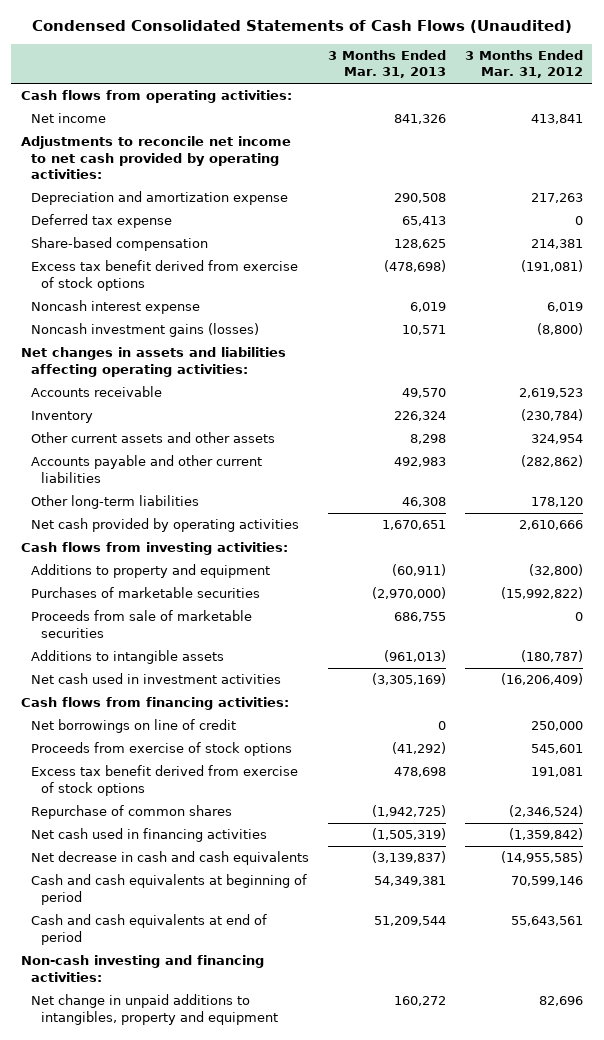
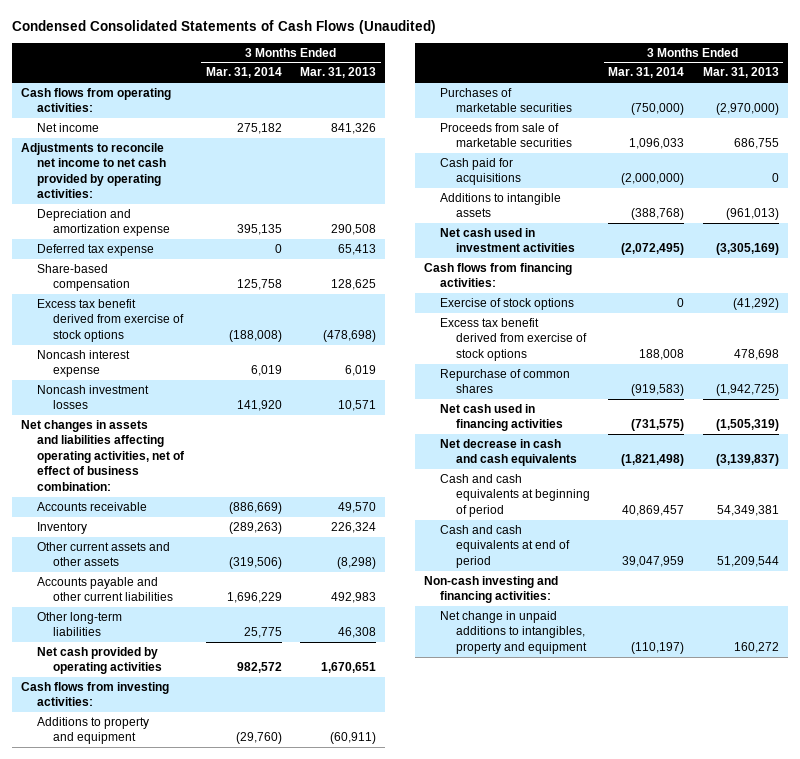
[464,49,583,79] 3 Months Ended Mar. 31, 2012 -> none
none -> [205,67,282,79] Mar. 31, 2014
[31,323,260,338] Noncash investment gains (losses) -> [37,384,150,410] Noncash investment losses
[20,347,286,377] Net changes in assets and liabilities affecting operating activities: -> [21,419,186,491] Net changes in assets and liabilities affecting operating activities, net of effect of business combination:
[409,434,446,445] 8,298 -> [336,557,376,570] (8,298)
none -> [440,157,522,186] Cash paid for acquisitions
[31,719,237,734] Net borrowings on line of credit -> none
[31,742,293,757] Proceeds from exercise of stock options -> [440,297,575,310] Exercise of stock options

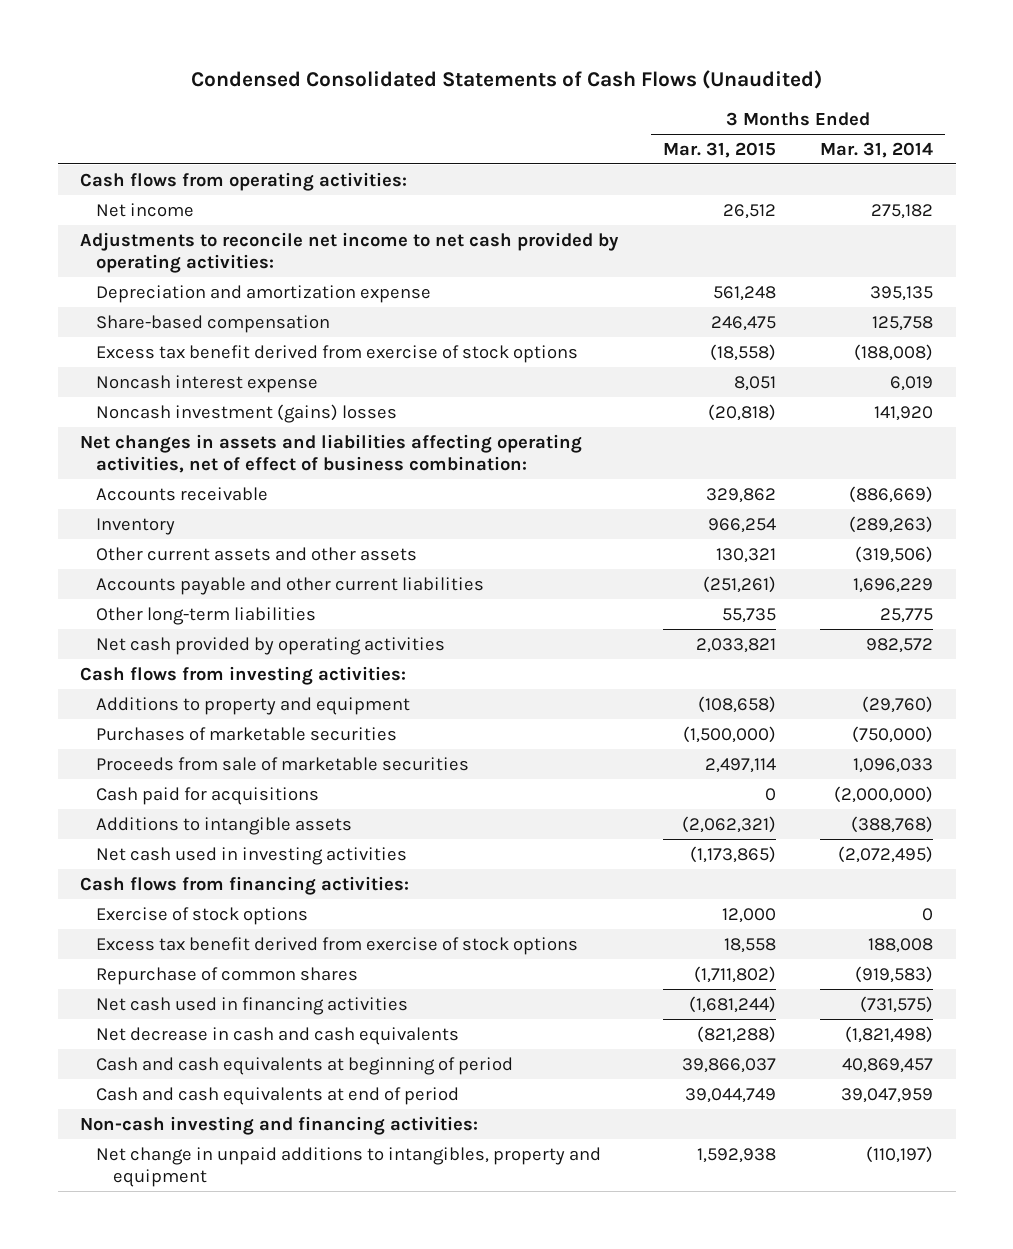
[299,67,376,79] Mar. 31, 2013 -> none
none -> [662,141,776,158] Mar. 31, 2015
[37,243,155,256] Deferred tax expense -> none
[37,384,150,410] Noncash investment losses -> [96,403,398,423] Noncash investment (gains) losses
[440,227,576,253] Net cash used in investment activities -> [96,846,408,865] Net cash used in investing activities

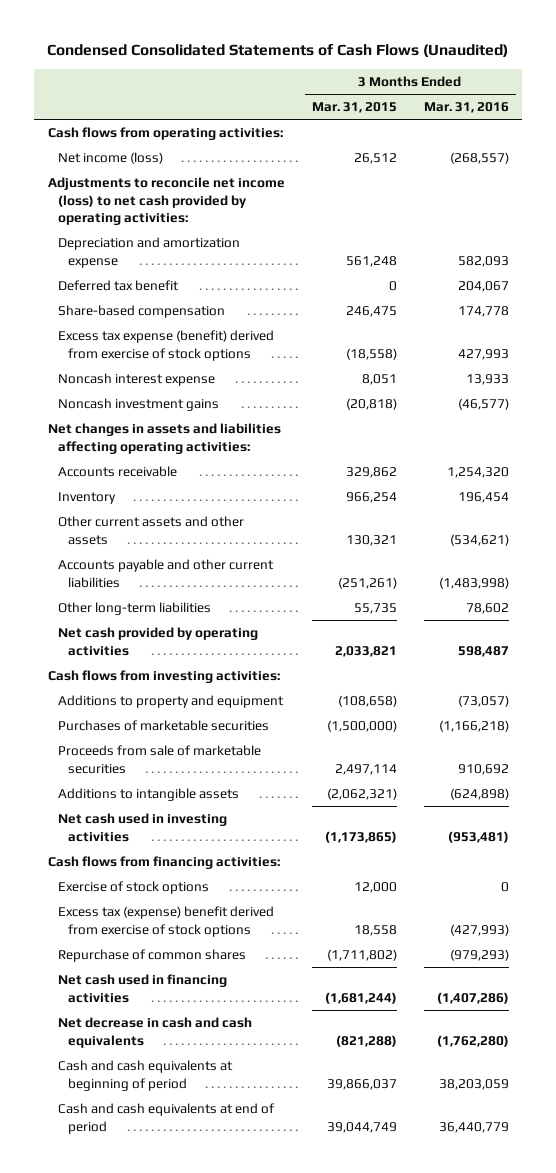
[820,141,934,158] Mar. 31, 2014 -> none
none -> [423,102,509,114] Mar. 31, 2016
[96,202,195,217] Net income -> [57,152,163,165] Net income (loss)
[79,231,619,274] Adjustments to reconcile net income to net cash provided by operating activities: -> [47,177,285,226] Adjustments to reconcile net income (loss) to net cash provided by operating activities:
none -> [57,280,179,292] Deferred tax benefit
[96,344,579,363] Excess tax benefit derived from exercise of stock options -> [57,330,274,361] Excess tax expense (benefit) derived from exercise of stock options
[96,403,398,423] Noncash investment (gains) losses -> [57,398,219,412] Noncash investment gains
[79,433,582,474] Net changes in assets and liabilities affecting operating activities, net of effect of business combination: -> [47,423,281,454] Net changes in assets and liabilities affecting operating activities:
[96,786,320,805] Cash paid for acquisitions -> none
[96,936,579,955] Excess tax benefit derived from exercise of stock options -> [57,906,274,937] Excess tax (expense) benefit derived from exercise of stock options
[79,1115,478,1135] Non-cash investing and financing activities: -> none
[96,1146,602,1188] Net change in unpaid additions to intangibles, property and equipment -> none

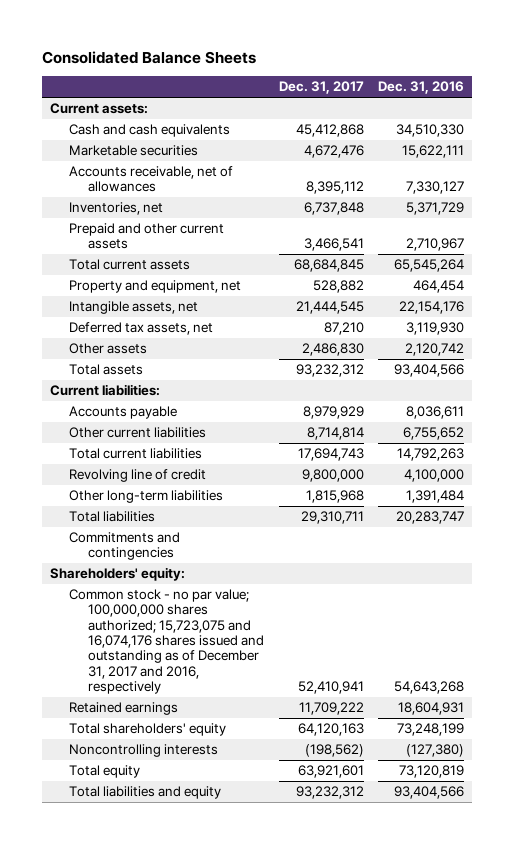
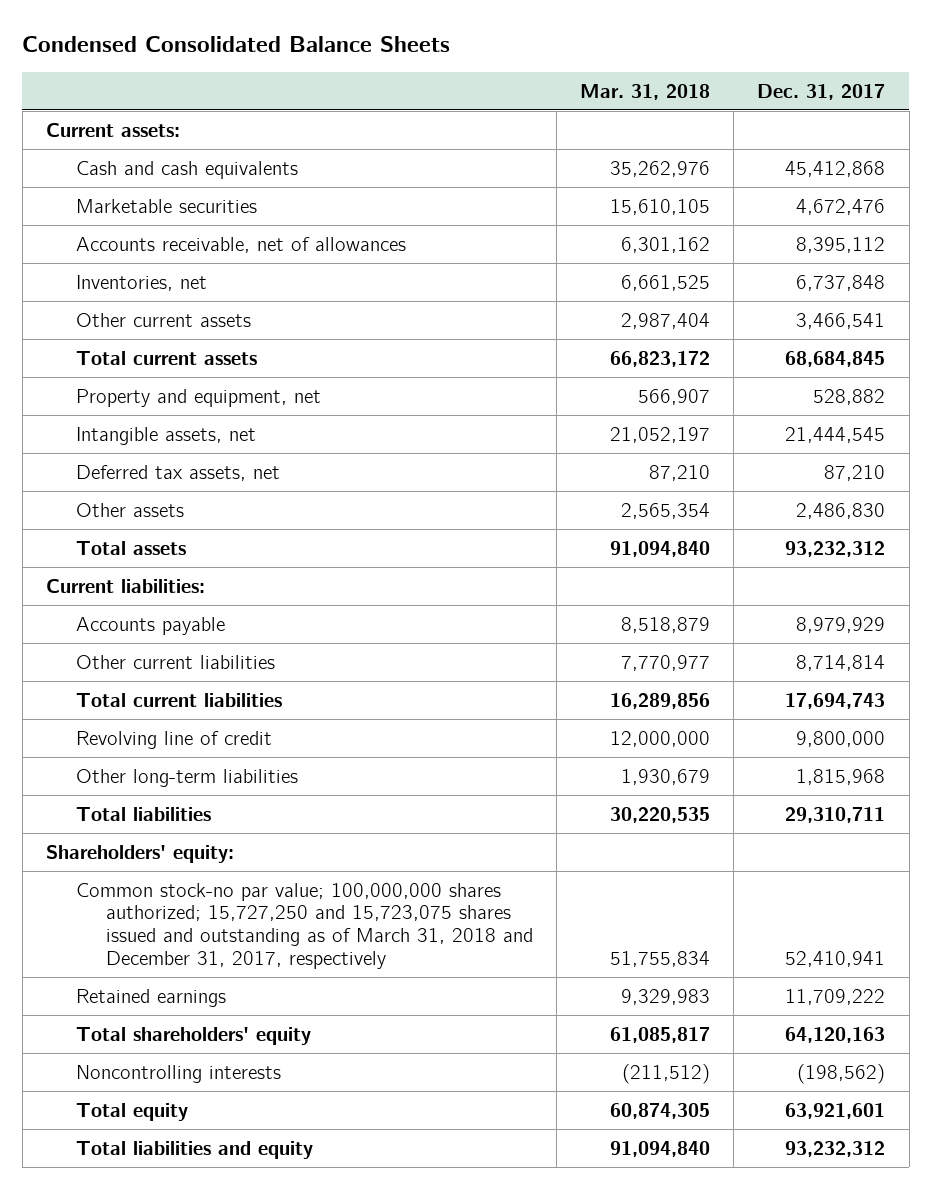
[42,51,257,65] Consolidated Balance Sheets -> [22,36,451,53] Condensed Consolidated Balance Sheets
[378,81,465,95] Dec. 31, 2016 -> none
none -> [580,83,711,100] Mar. 31, 2018
[68,222,224,250] Prepaid and other current assets -> [75,312,251,327] Other current assets
[68,531,180,561] Commitments and contingencies -> none
[68,588,264,695] Common stock - no par value; 100,000,000 shares authorized; 15,723,075 and 16,074,176 shares issued and outstanding as of December 31, 2017 and 2016, respectively -> [75,882,533,969] Common stock-no par value; 100,000,000 shares authorized; 15,727,250 and 15,723,075 shares issued and outstanding as of March 31, 2018 and December 31, 2017, respectively

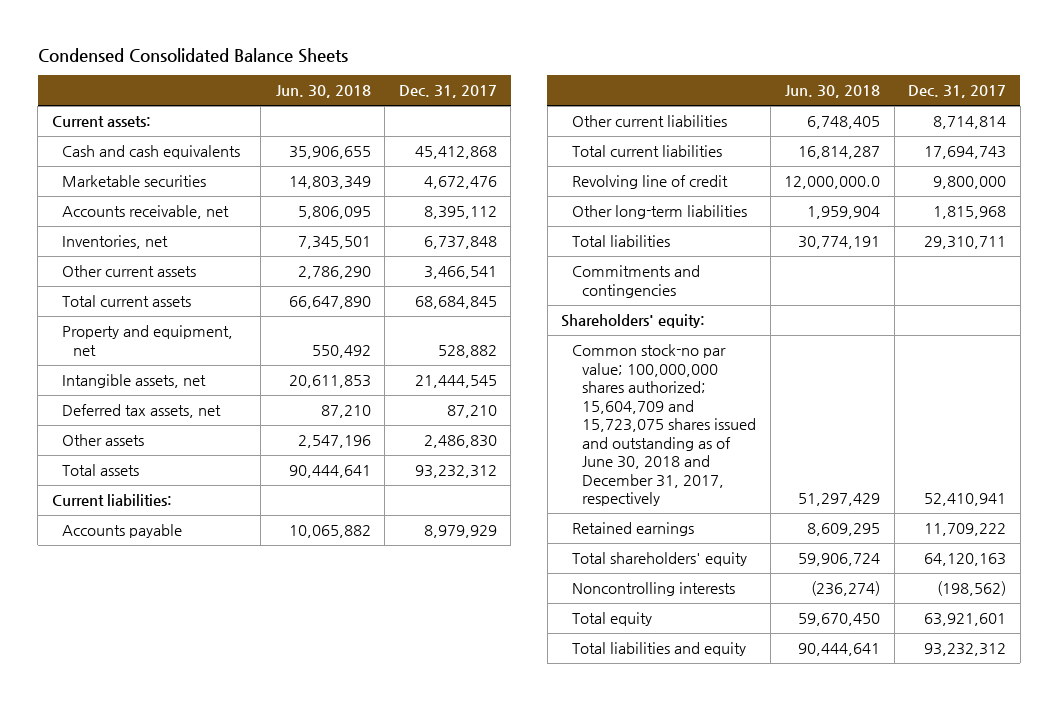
[580,83,711,100] Mar. 31, 2018 -> none
none -> [275,85,371,99] Jun. 30, 2018
[75,236,406,253] Accounts receivable, net of allowances -> [62,205,230,220] Accounts receivable, net
none -> [571,265,700,298] Commitments and contingencies
[75,882,533,969] Common stock-no par value; 100,000,000 shares authorized; 15,727,250 and 15,723,075 shares issued and outstanding as of March 31, 2018 and December 31, 2017, respectively -> [571,344,757,507] Common stock-no par value; 100,000,000 shares authorized; 15,604,709 and 15,723,075 shares issued and outstanding as of June 30, 2018 and December 31, 2017, respectively

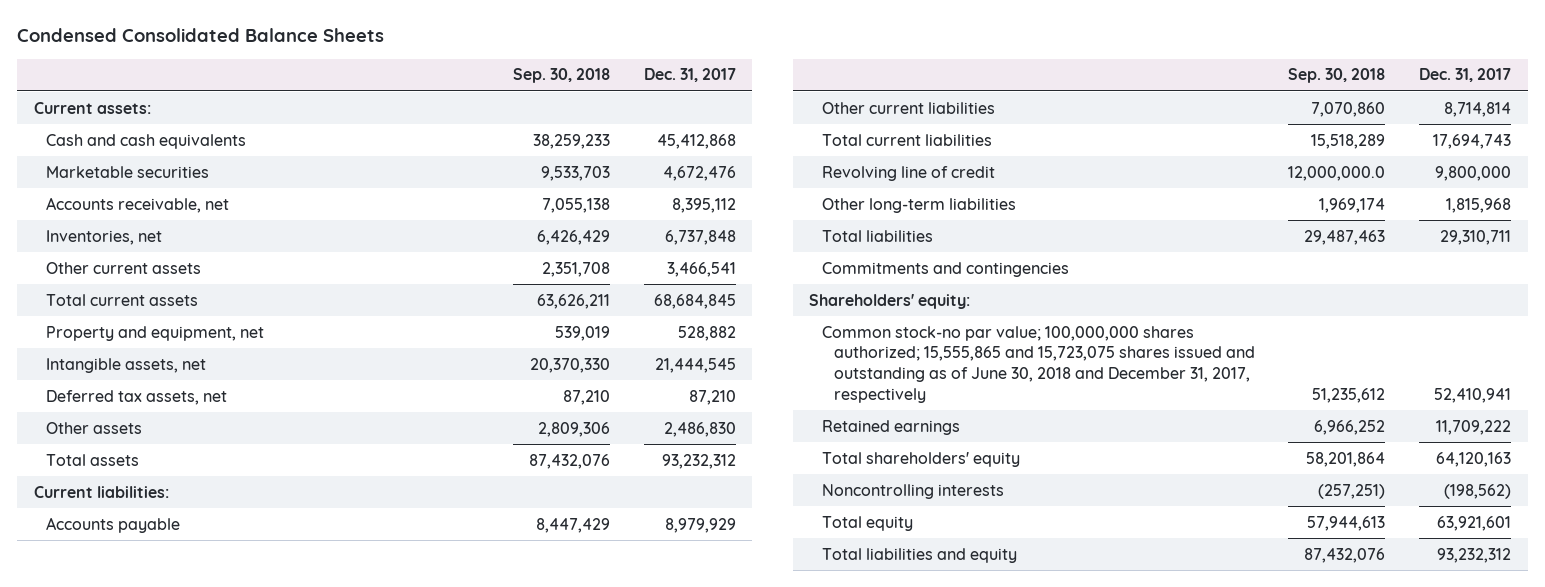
[275,85,371,99] Jun. 30, 2018 -> none
none -> [513,68,611,84] Sep. 30, 2018
[571,344,757,507] Common stock-no par value; 100,000,000 shares authorized; 15,604,709 and 15,723,075 shares issued and outstanding as of June 30, 2018 and December 31, 2017, respectively -> [821,325,1256,403] Common stock-no par value; 100,000,000 shares authorized; 15,555,865 and 15,723,075 shares issued and outstanding as of June 30, 2018 and December 31, 2017, respectively

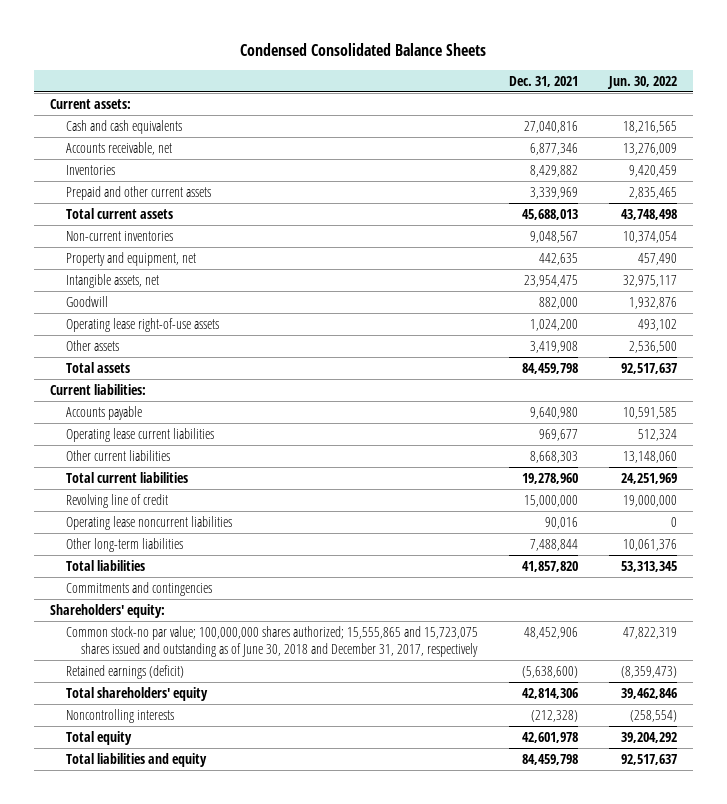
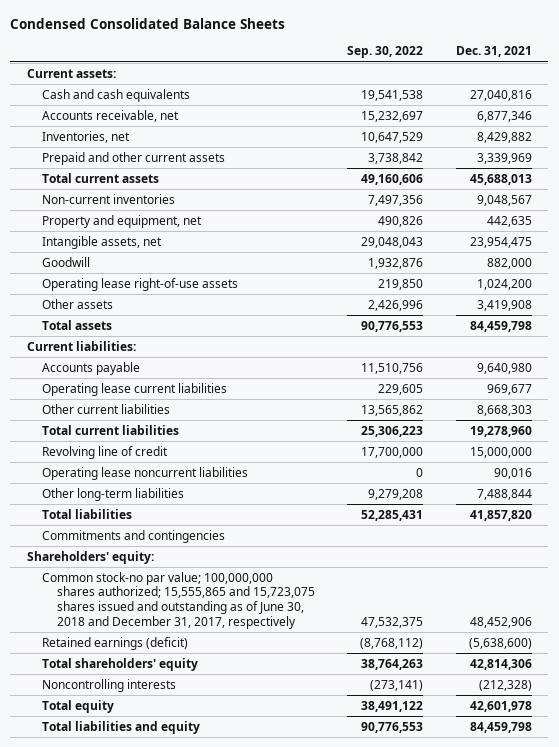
[607,75,678,89] Jun. 30, 2022 -> none
none -> [347,46,424,59] Sep. 30, 2022
[65,164,115,175] Inventories -> [41,130,130,143] Inventories, net

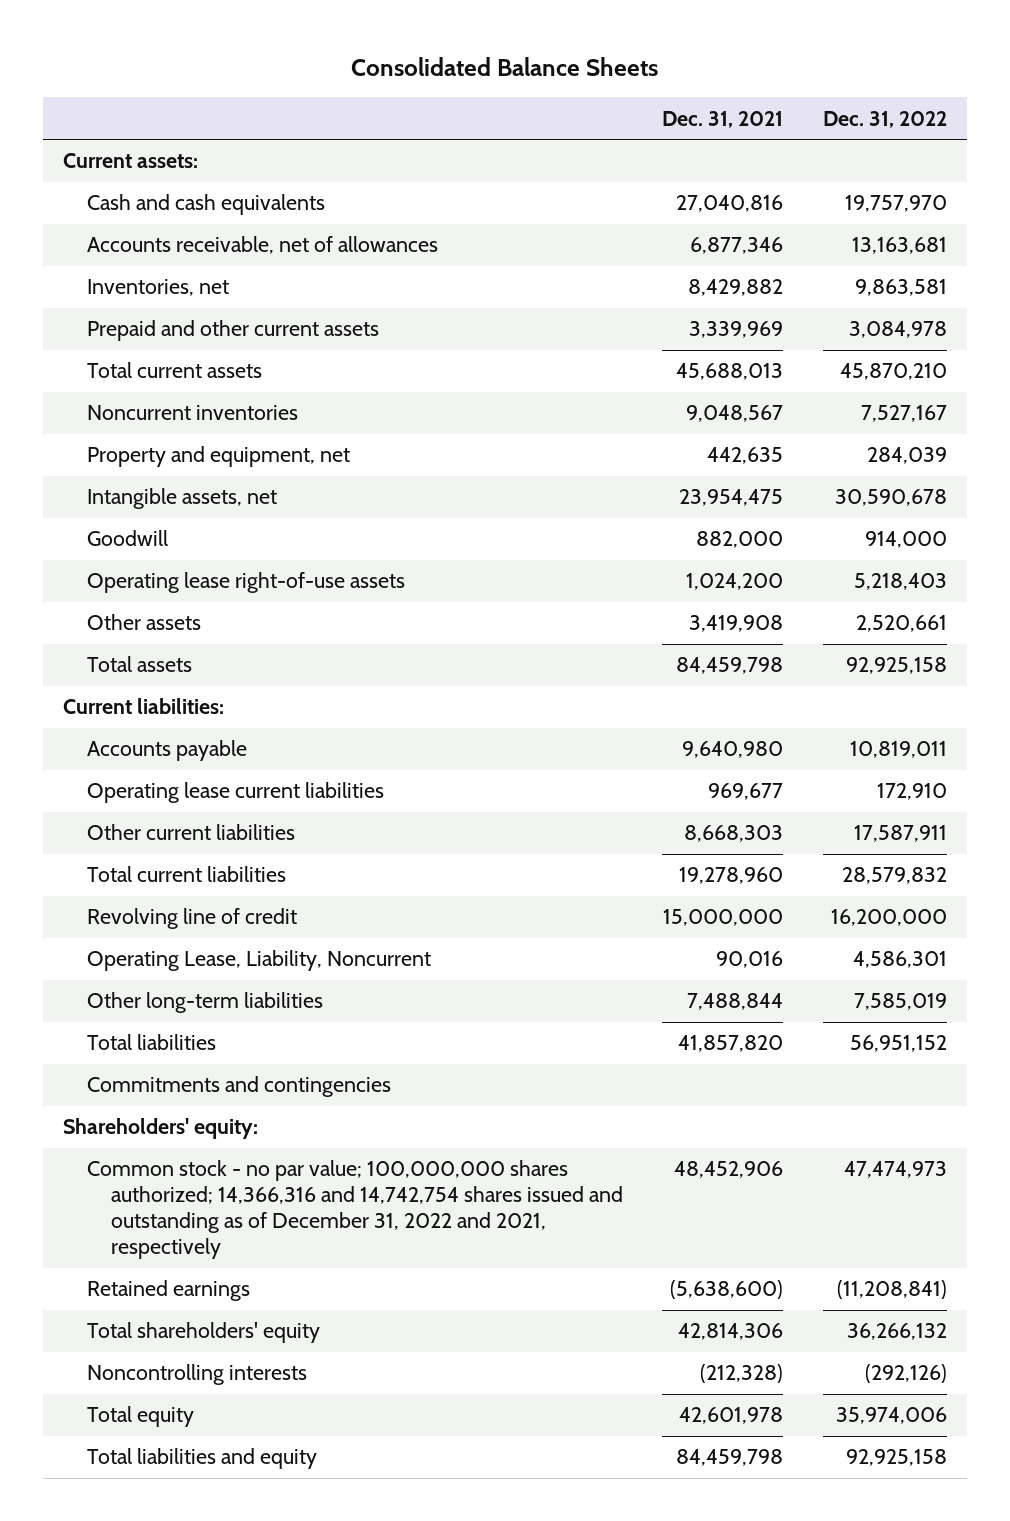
[10,17,286,29] Condensed Consolidated Balance Sheets -> [350,57,658,77] Consolidated Balance Sheets
[347,46,424,59] Sep. 30, 2022 -> none
none -> [823,110,948,128] Dec. 31, 2022
[41,109,179,122] Accounts receivable, net -> [86,236,438,255] Accounts receivable, net of allowances
[41,193,175,204] Non-current inventories -> [86,405,298,421] Noncurrent inventories
[41,466,248,480] Operating lease noncurrent liabilities -> [86,950,431,972] Operating Lease, Liability, Noncurrent
[41,571,315,629] Common stock-no par value; 100,000,000 shares authorized; 15,555,865 and 15,723,075 shares issued and outstanding as of June 30, 2018 and December 31, 2017, respectively -> [86,1160,623,1260] Common stock - no par value; 100,000,000 shares authorized; 14,366,316 and 14,742,754 shares issued and outstanding as of December 31, 2022 and 2021, respectively
[41,636,188,650] Retained earnings (deficit) -> [86,1280,250,1302] Retained earnings

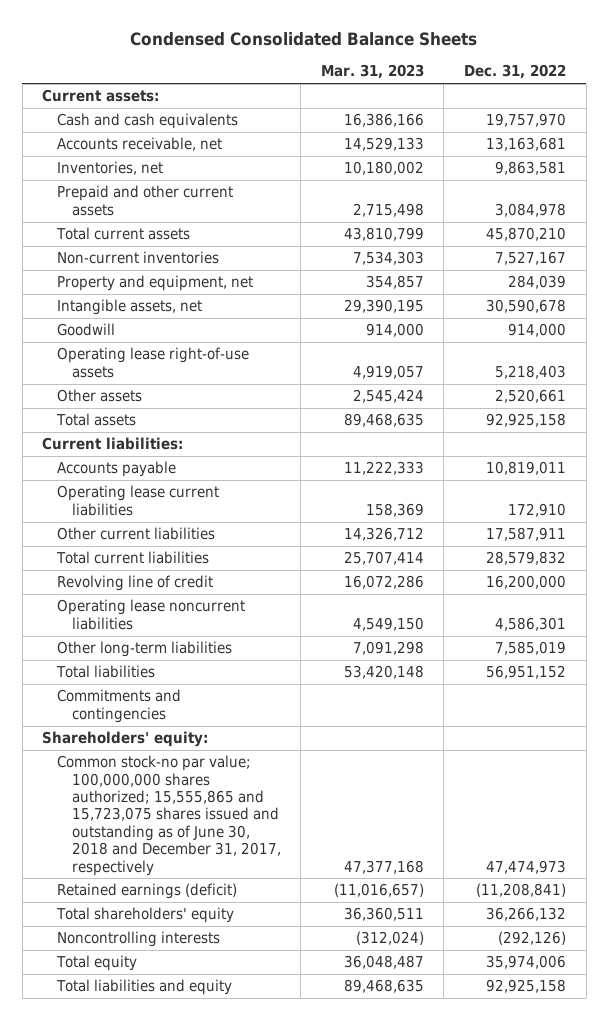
[350,57,658,77] Consolidated Balance Sheets -> [130,31,478,46] Condensed Consolidated Balance Sheets
[662,110,784,128] Dec. 31, 2021 -> none
none -> [320,64,424,80] Mar. 31, 2023
[86,236,438,255] Accounts receivable, net of allowances -> [57,137,223,152] Accounts receivable, net
[86,405,298,421] Noncurrent inventories -> [57,251,220,265] Non-current inventories
[86,950,431,972] Operating Lease, Liability, Noncurrent -> [57,599,246,630] Operating lease noncurrent liabilities
[86,1160,623,1260] Common stock - no par value; 100,000,000 shares authorized; 14,366,316 and 14,742,754 shares issued and outstanding as of December 31, 2022 and 2021, respectively -> [57,755,281,876] Common stock-no par value; 100,000,000 shares authorized; 15,555,865 and 15,723,075 shares issued and outstanding as of June 30, 2018 and December 31, 2017, respectively
[86,1280,250,1302] Retained earnings -> [57,883,238,900] Retained earnings (deficit)

